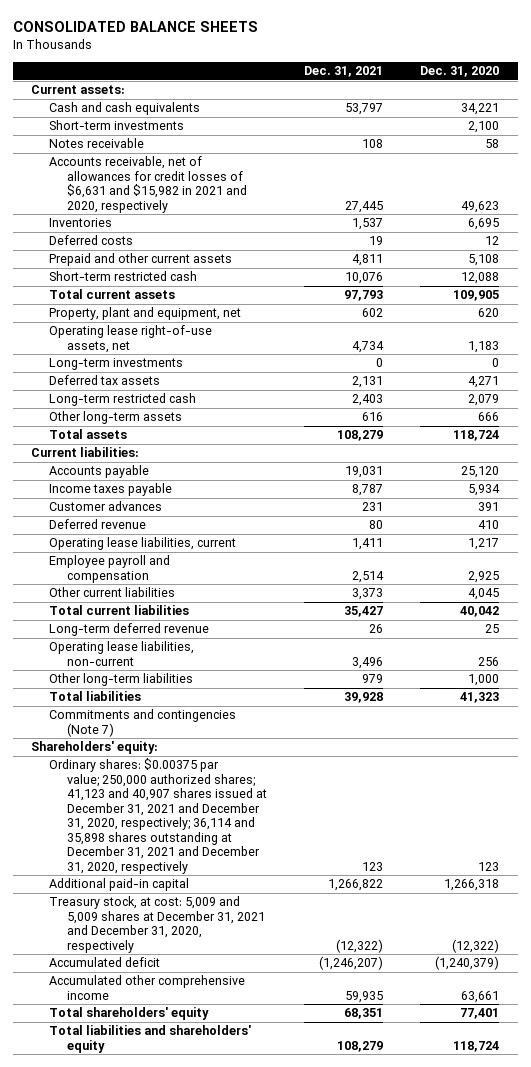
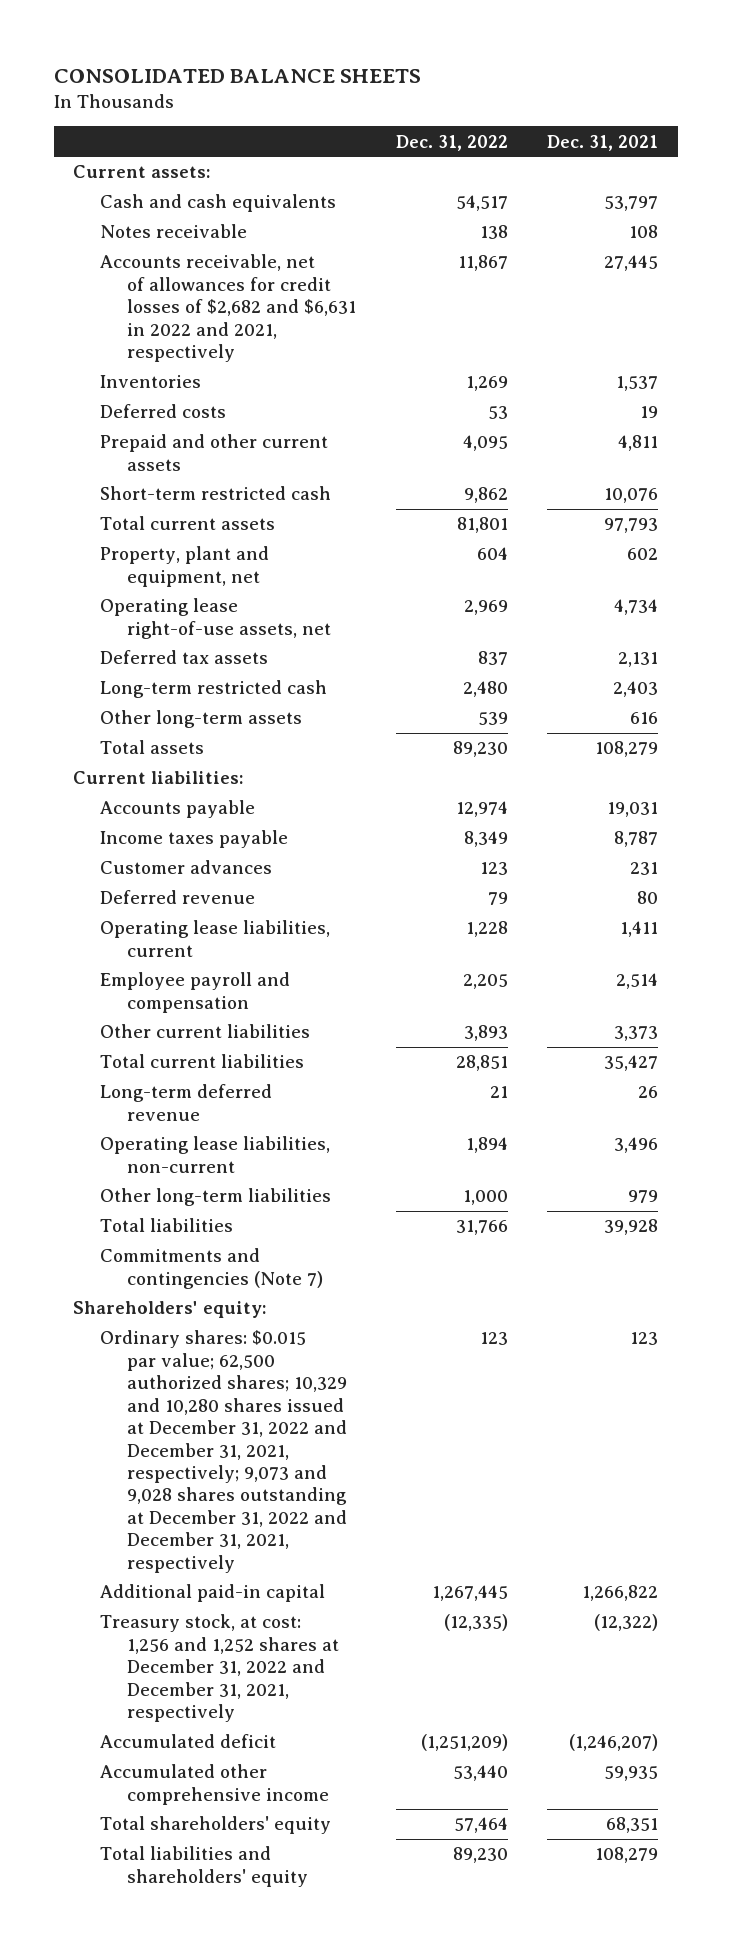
[420,66,500,78] Dec. 31, 2020 -> none
none -> [395,134,508,151] Dec. 31, 2022
[49,120,185,131] Short-term investments -> none
[49,156,248,213] Accounts receivable, net of allowances for credit losses of $6,631 and $15,982 in 2021 and 2020, respectively -> [100,254,357,363] Accounts receivable, net of allowances for credit losses of $2,682 and $6,631 in 2022 and 2021, respectively
[49,358,184,371] Long-term investments -> none
[49,758,268,874] Ordinary shares: $0.00375 par value; 250,000 authorized shares; 41,123 and 40,907 shares issued at December 31, 2021 and December 31, 2020, respectively; 36,114 and 35,898 shares outstanding at December 31, 2021 and December 31, 2020, respectively -> [100,1330,348,1573] Ordinary shares: $0.015 par value; 62,500 authorized shares; 10,329 and 10,280 shares issued at December 31, 2022 and December 31, 2021, respectively; 9,073 and 9,028 shares outstanding at December 31, 2022 and December 31, 2021, respectively
[49,896,266,953] Treasury stock, at cost: 5,009 and 5,009 shares at December 31, 2021 and December 31, 2020, respectively -> [100,1614,340,1723] Treasury stock, at cost: 1,256 and 1,252 shares at December 31, 2022 and December 31, 2021, respectively

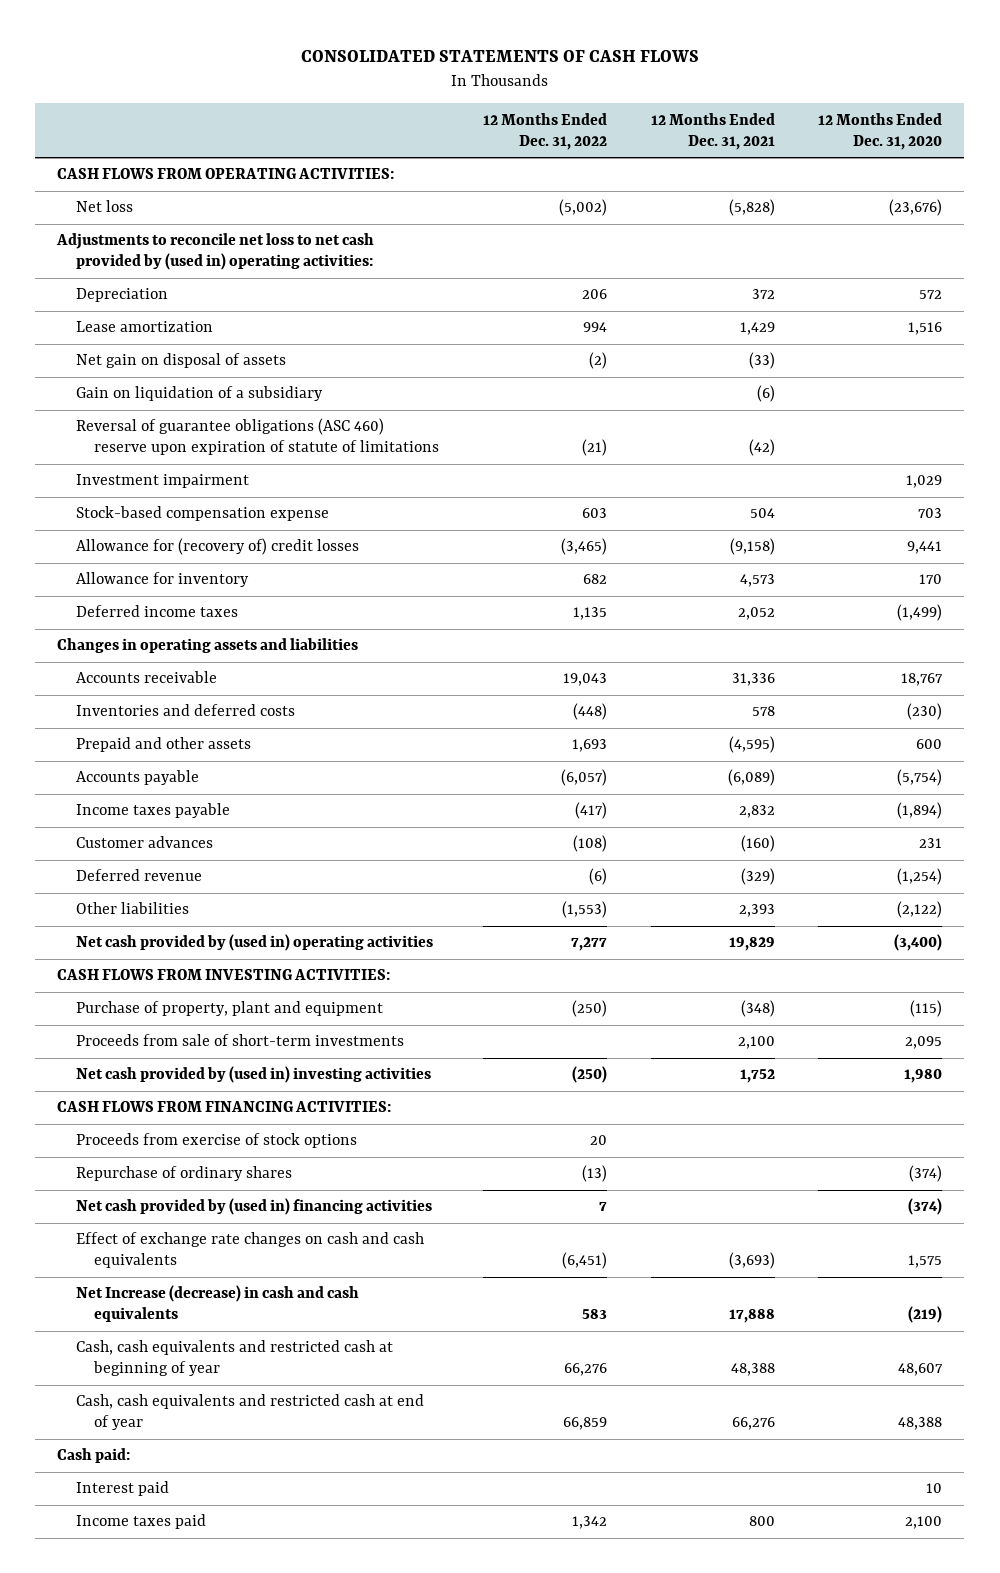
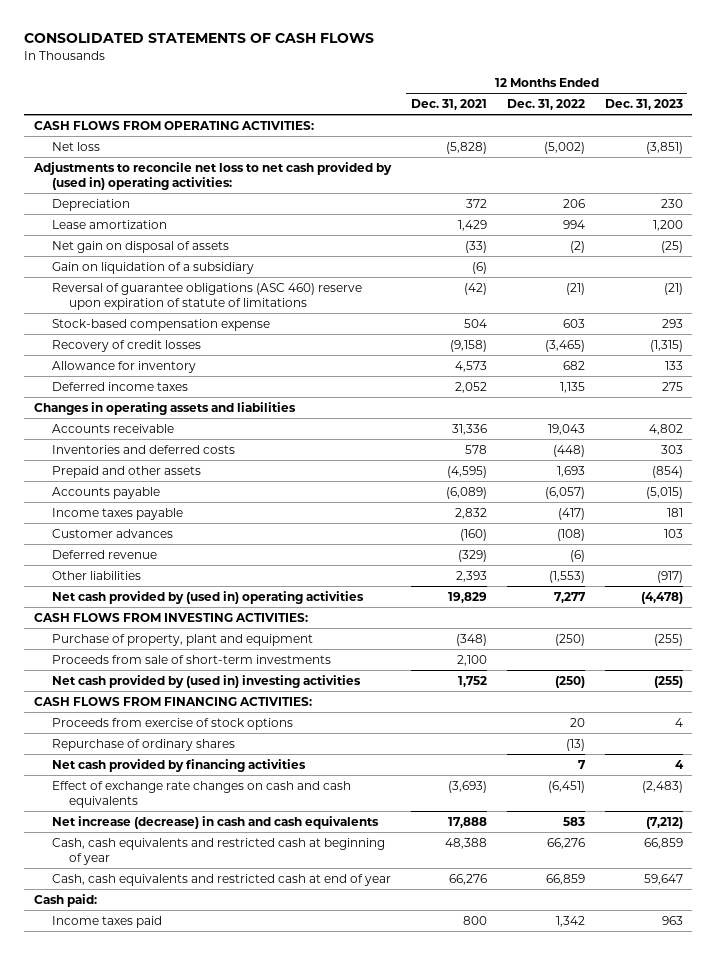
[818,112,943,150] 12 Months Ended Dec. 31, 2020 -> none
none -> [604,99,683,111] Dec. 31, 2023
[75,474,249,489] Investment impairment -> none
[75,538,359,556] Allowance for (recovery of) credit losses -> [51,339,201,352] Recovery of credit losses
[75,1198,432,1216] Net cash provided by (used in) financing activities -> [51,758,306,772] Net cash provided by financing activities
[75,1285,359,1323] Net Increase (decrease) in cash and cash equivalents -> [51,815,379,829] Net increase (decrease) in cash and cash equivalents
[75,1481,169,1497] Interest paid -> none

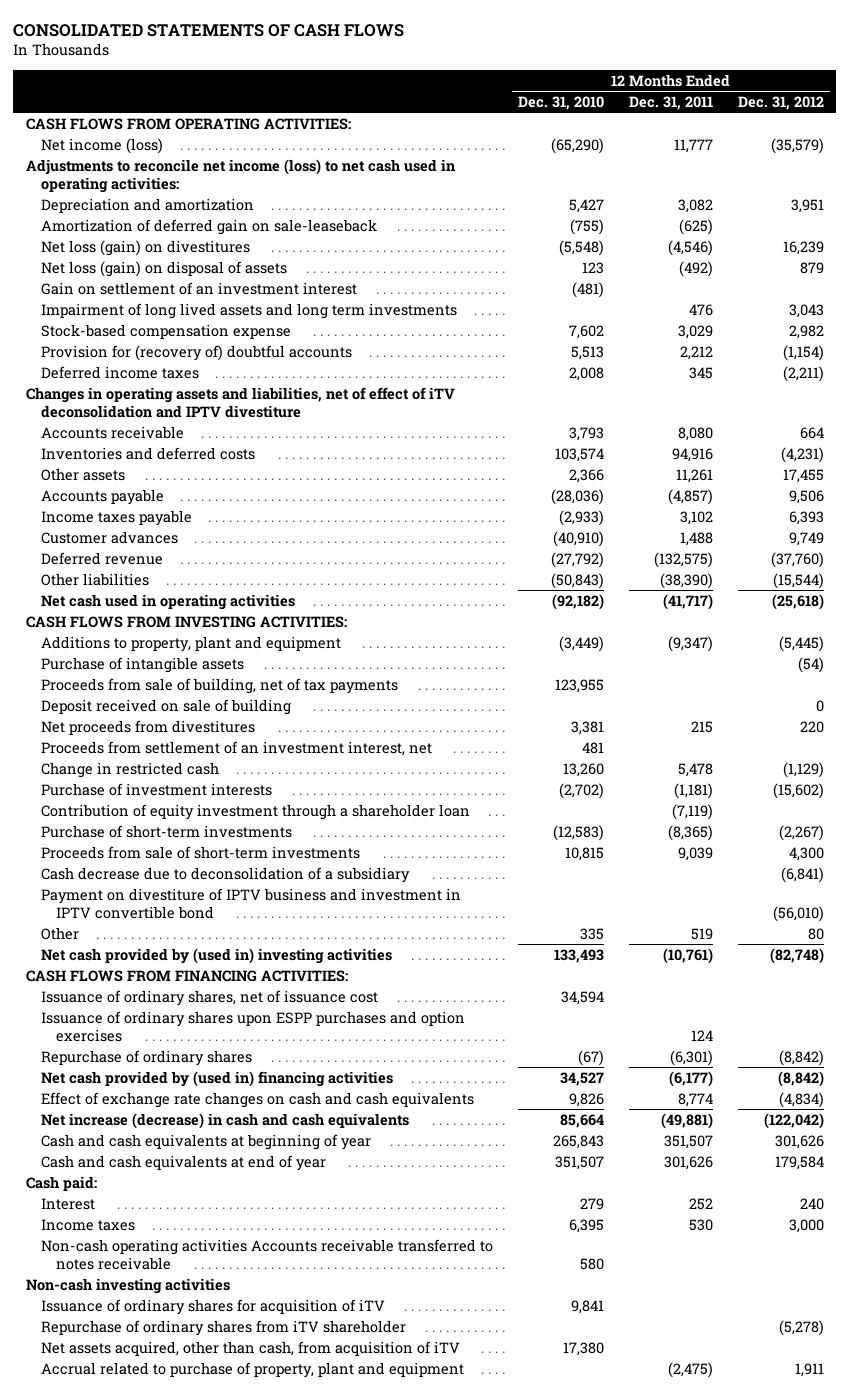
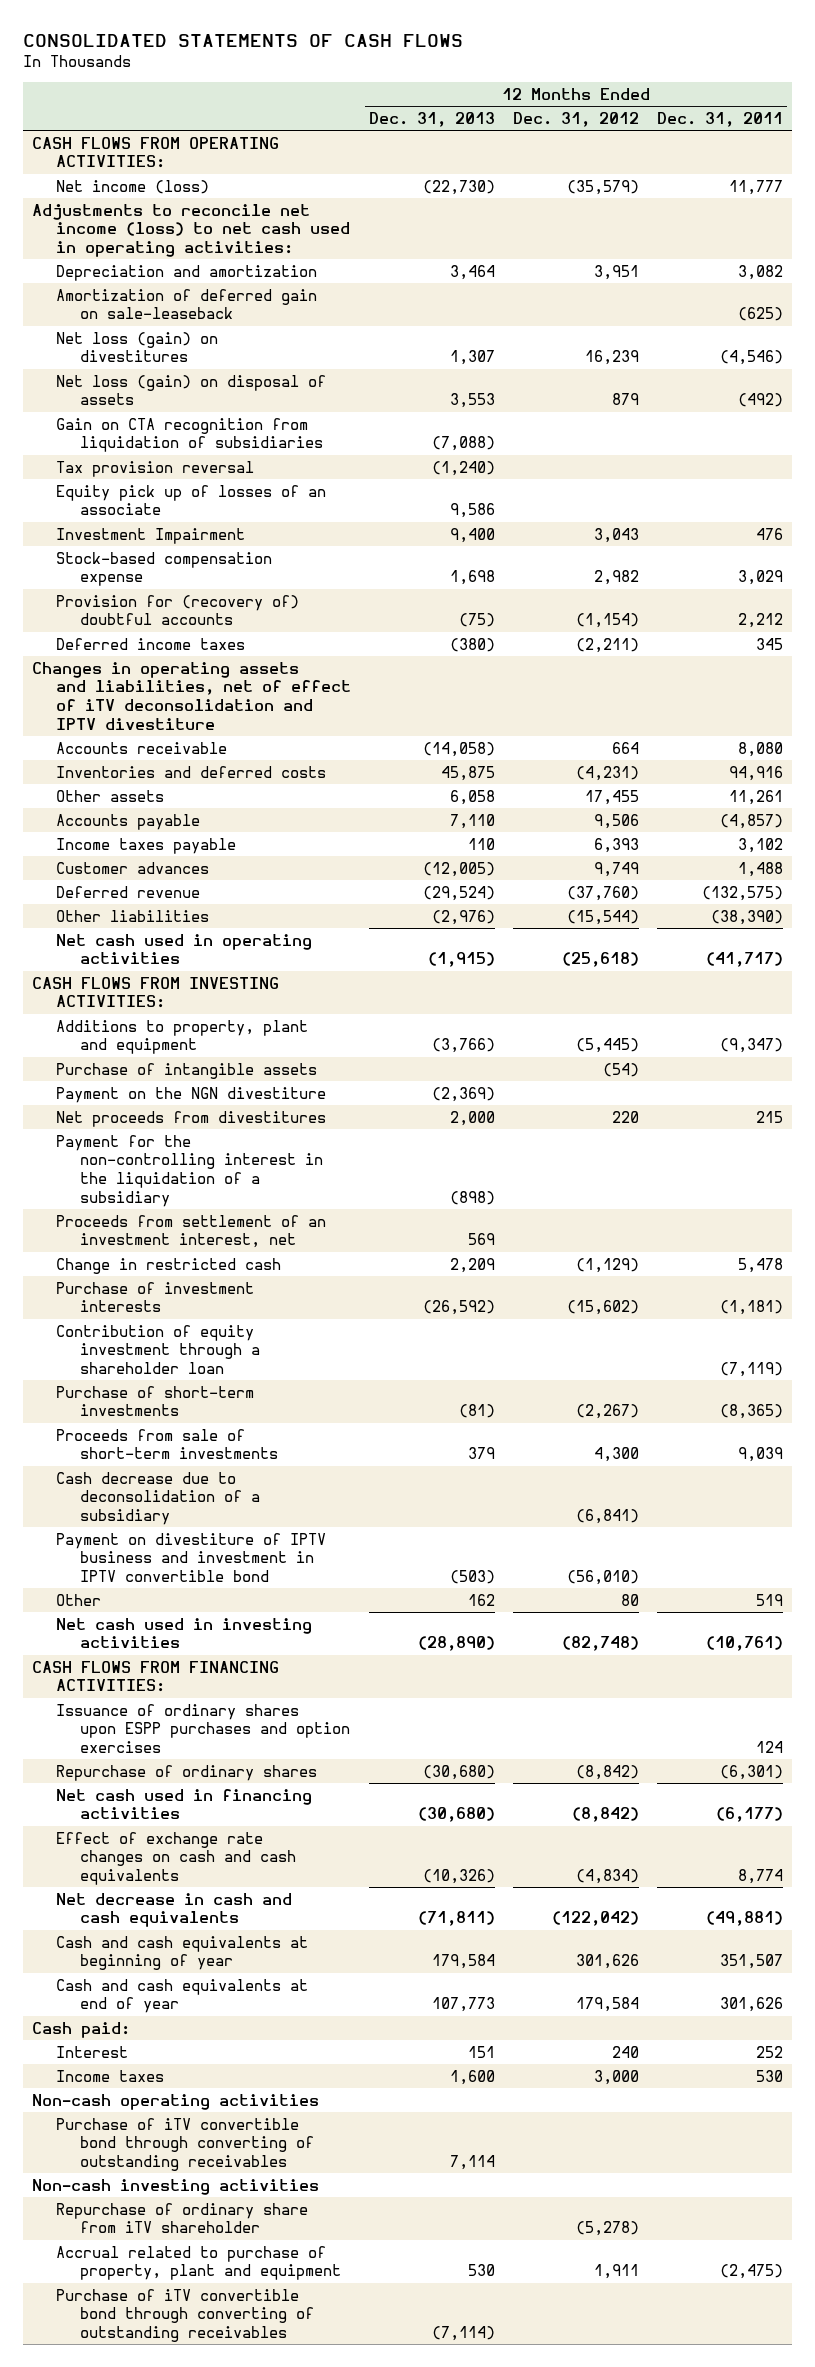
[517,95,604,110] Dec. 31, 2010 -> none
none -> [369,112,496,128] Dec. 31, 2013
[40,281,357,295] Gain on settlement of an investment interest -> none
none -> [56,417,324,453] Gain on CTA recognition from liquidation of subsidiaries
none -> [56,460,255,477] Tax provision reversal
none -> [56,484,327,516] Equity pick up of losses of an associate
[40,302,457,319] Impairment of long lived assets and long term investments -> [56,527,246,544] Investment Impairment
[40,677,398,694] Proceeds from sale of building, net of tax payments -> none
[40,698,291,715] Deposit received on sale of building -> none
none -> [56,1086,327,1103] Payment on the NGN divestiture
none -> [56,1134,324,1207] Payment for the non-controlling interest in the liquidation of a subsidiary
[40,947,392,964] Net cash provided by (used in) investing activities -> [56,1617,313,1649] Net cash used in investing activities
[40,989,378,1006] Issuance of ordinary shares, net of issuance cost -> none
[40,1070,393,1087] Net cash provided by (used in) financing activities -> [56,1788,313,1820] Net cash used in financing activities
[40,1112,409,1129] Net increase (decrease) in cash and cash equivalents -> [56,1892,293,1928] Net decrease in cash and cash equivalents
[40,1238,493,1270] Non-cash operating activities Accounts receivable transferred to notes receivable -> none
none -> [32,2093,320,2110] Non-cash operating activities
none -> [56,2117,315,2172] Purchase of iTV convertible bond through converting of outstanding receivables
[40,1298,385,1315] Issuance of ordinary shares for acquisition of iTV -> none
[40,1340,460,1356] Net assets acquired, other than cash, from acquisition of iTV -> none
[40,1319,406,1336] Repurchase of ordinary shares from iTV shareholder -> [56,2202,309,2234] Repurchase of ordinary share from iTV shareholder
none -> [56,2288,315,2343] Purchase of iTV convertible bond through converting of outstanding receivables

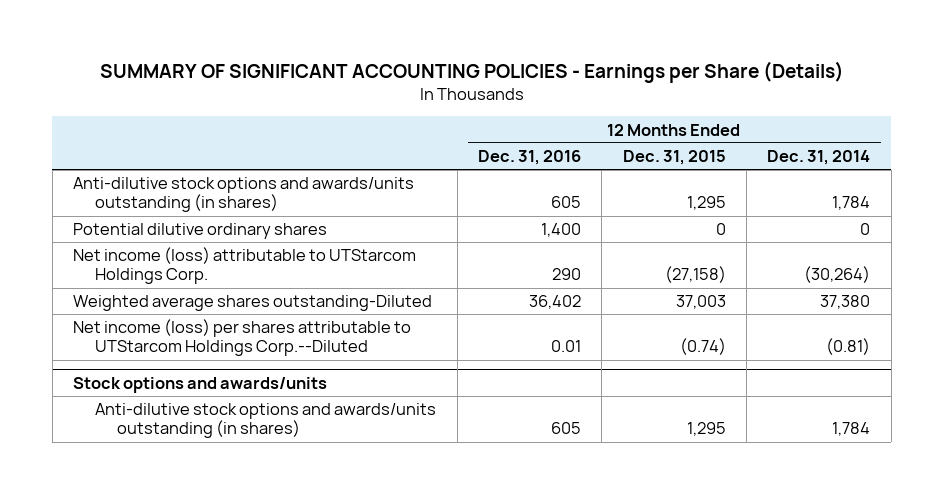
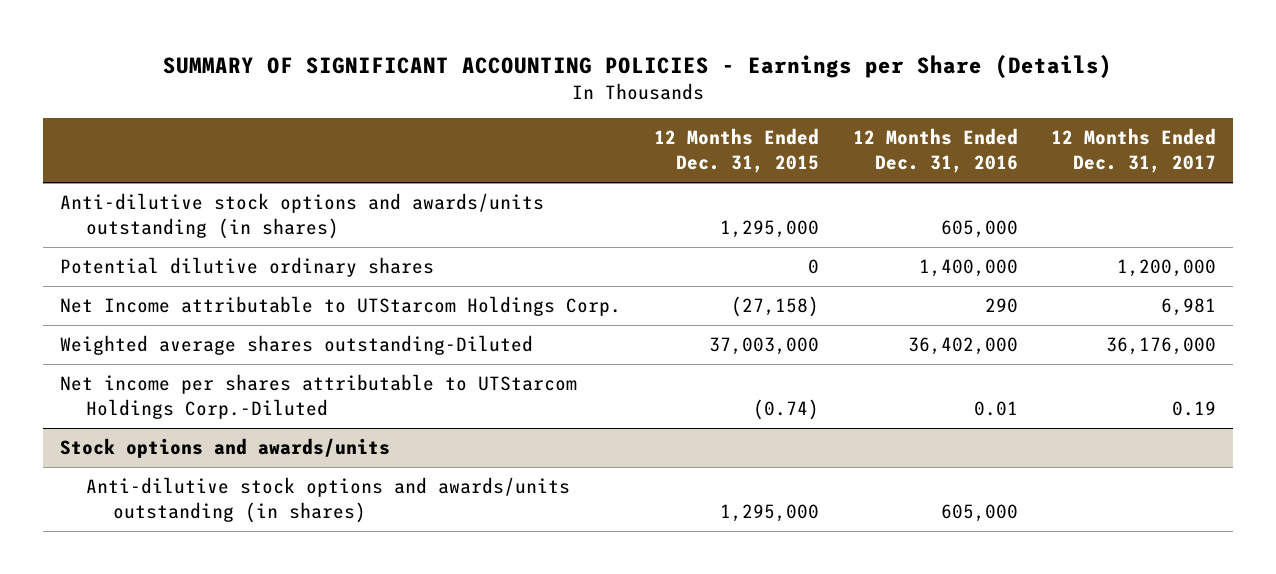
[767,150,871,166] Dec. 31, 2014 -> none
none -> [1051,128,1217,174] 12 Months Ended Dec. 31, 2017
[551,196,582,209] 605 -> [940,220,1018,239] 605,000
[686,196,726,211] 1,295 -> [720,220,820,239] 1,295,000
[541,223,582,238] 1,400 -> [918,259,1018,278] 1,400,000
[73,247,417,285] Net income (loss) attributable to UTStarcom Holdings Corp. -> [59,296,621,317] Net Income attributable to UTStarcom Holdings Corp.
[529,295,582,310] 36,402 -> [907,337,1018,356] 36,402,000
[675,295,726,310] 37,003 -> [709,337,820,356] 37,003,000
[73,319,412,357] Net income (loss) per shares attributable to UTStarcom Holdings Corp.--Diluted -> [59,374,577,420] Net income per shares attributable to UTStarcom Holdings Corp.-Diluted
[551,422,582,435] 605 -> [940,504,1018,523] 605,000
[686,422,726,437] 1,295 -> [720,504,820,523] 1,295,000

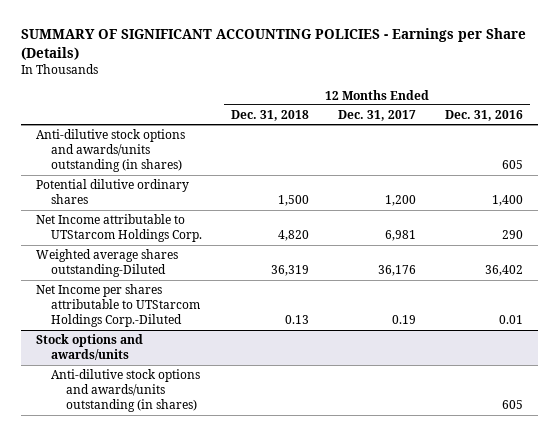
[654,128,820,174] 12 Months Ended Dec. 31, 2015 -> none
none -> [230,109,309,121] Dec. 31, 2018
[940,220,1018,239] 605,000 -> [502,160,524,170] 605
[918,259,1018,278] 1,400,000 -> [492,195,524,207] 1,400
[1117,259,1217,278] 1,200,000 -> [384,195,416,207] 1,200
[907,337,1018,356] 36,402,000 -> [485,265,524,277] 36,402
[1106,337,1217,356] 36,176,000 -> [377,265,416,277] 36,176
[59,374,577,420] Net income per shares attributable to UTStarcom Holdings Corp.-Diluted -> [35,283,200,328] Net Income per shares attributable to UTStarcom Holdings Corp.-Diluted
[940,504,1018,523] 605,000 -> [502,400,524,410] 605

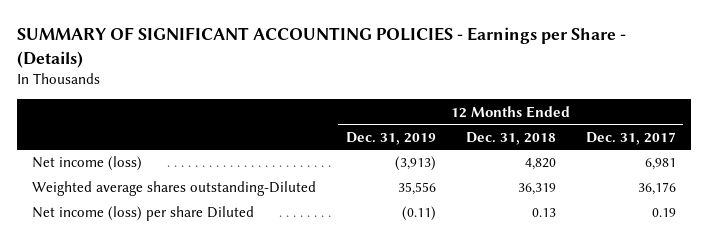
[21,28,527,60] SUMMARY OF SIGNIFICANT ACCOUNTING POLICIES - Earnings per Share (Details) -> [16,27,626,68] SUMMARY OF SIGNIFICANT ACCOUNTING POLICIES - Earnings per Share - (Details)
[445,109,524,121] Dec. 31, 2016 -> none
none -> [345,131,436,145] Dec. 31, 2019
[35,128,185,173] Anti-dilutive stock options and awards/units outstanding (in shares) -> none
[35,178,189,205] Potential dilutive ordinary shares -> none
[35,213,202,243] Net Income attributable to UTStarcom Holdings Corp. -> [31,156,142,172] Net income (loss)
[35,333,143,361] Stock options and awards/units -> none
[50,368,200,413] Anti-dilutive stock options and awards/units outstanding (in shares) -> none
[35,283,200,328] Net Income per shares attributable to UTStarcom Holdings Corp.-Diluted -> [31,206,254,222] Net income (loss) per share Diluted

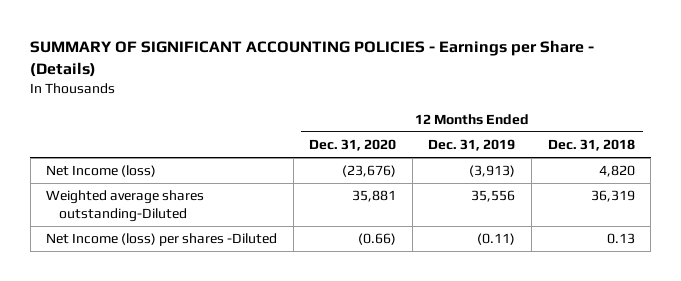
[585,131,676,145] Dec. 31, 2017 -> none
none -> [309,139,397,152] Dec. 31, 2020
[31,156,142,172] Net income (loss) -> [46,165,157,178] Net Income (loss)
[31,206,254,222] Net income (loss) per share Diluted -> [46,233,278,247] Net Income (loss) per shares -Diluted

